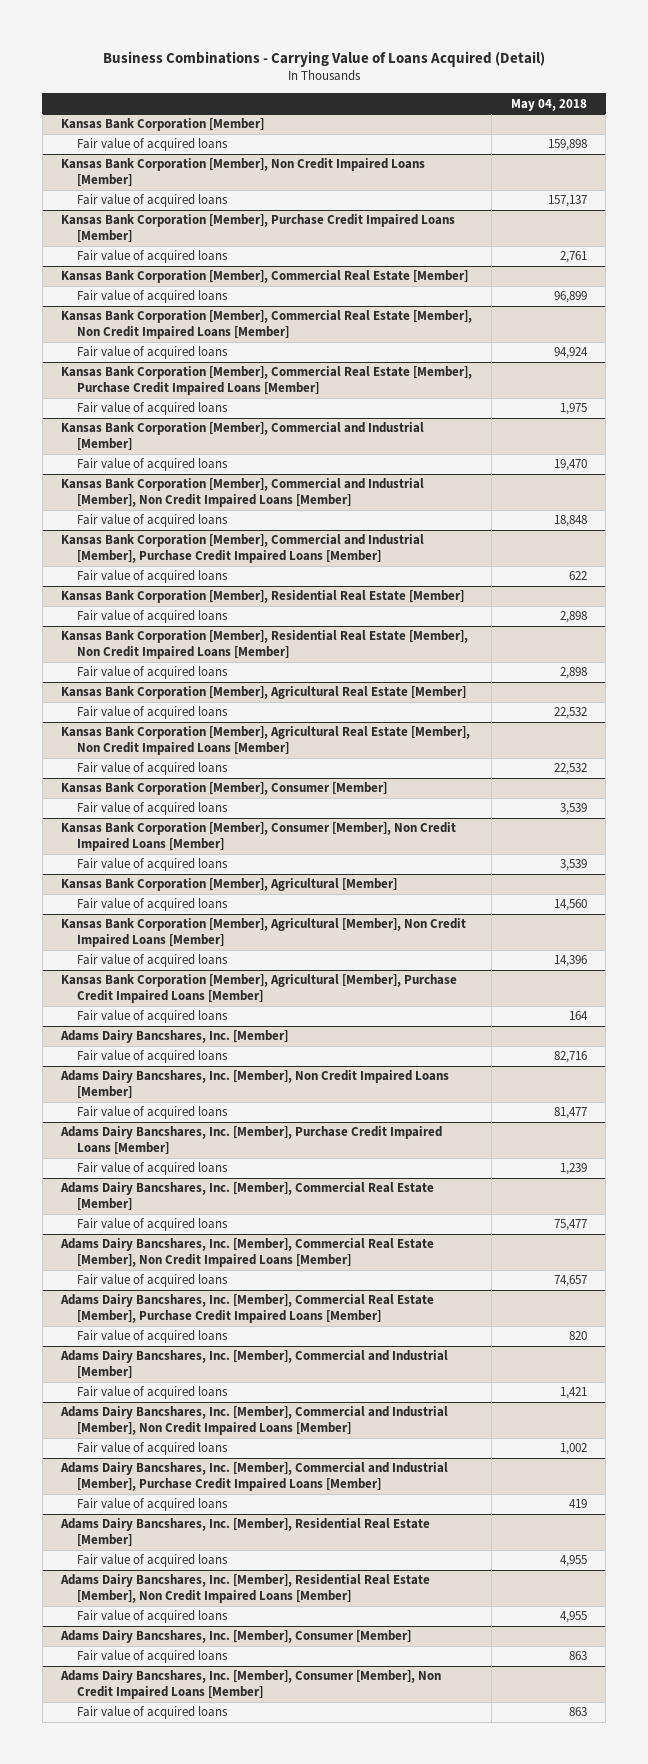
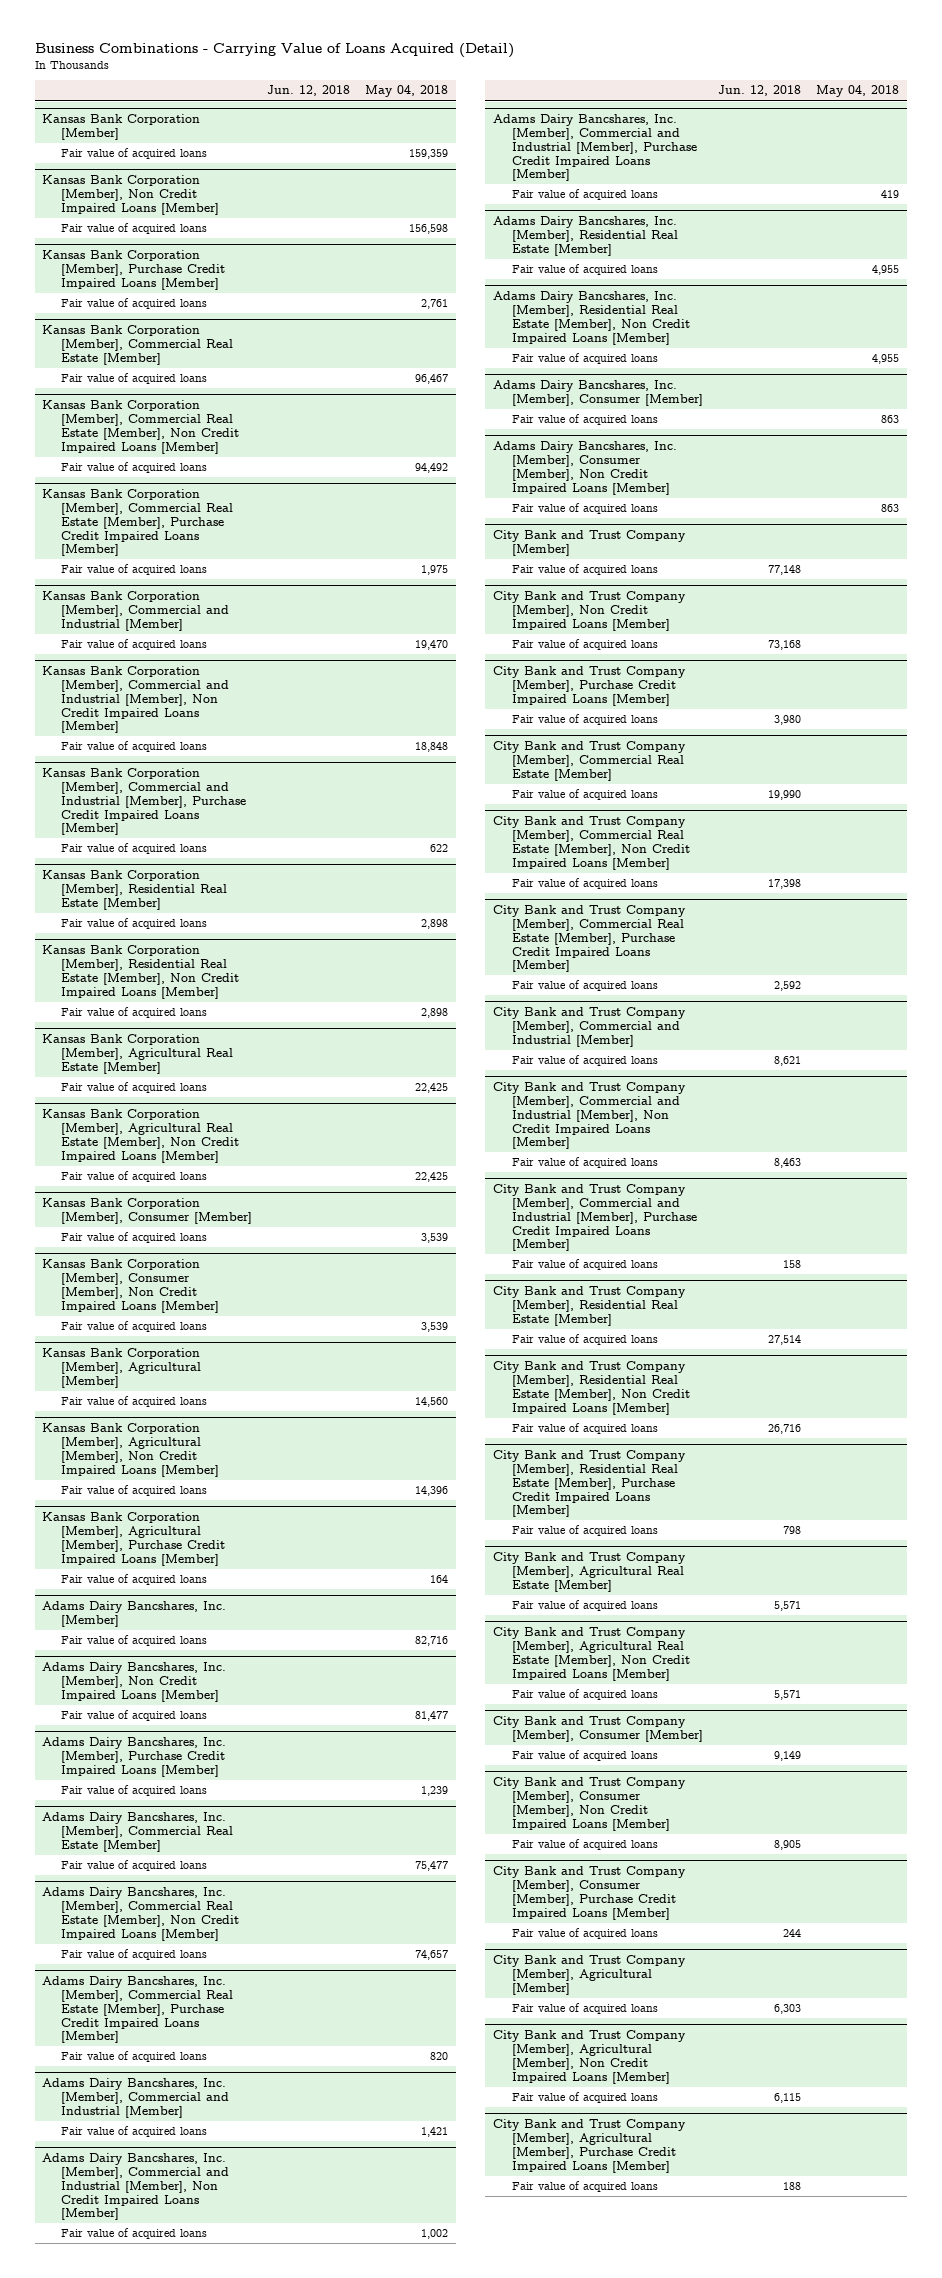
none -> [267,85,351,97] Jun. 12, 2018
[547,139,587,152] 159,898 -> [409,149,449,160] 159,359
[547,195,587,208] 157,137 -> [409,224,449,235] 156,598
[553,291,587,304] 96,899 -> [415,374,449,385] 96,467
[553,347,588,360] 94,924 -> [415,463,449,474] 94,492
[553,707,587,720] 22,532 -> [415,1083,449,1094] 22,425
[553,763,587,776] 22,532 -> [415,1172,449,1183] 22,425
none -> [493,530,687,556] City Bank and Trust Company [Member]
none -> [511,564,658,576] Fair value of acquired loans
none -> [493,591,687,631] City Bank and Trust Company [Member], Non Credit Impaired Loans [Member]
none -> [511,639,658,651] Fair value of acquired loans
none -> [493,666,687,706] City Bank and Trust Company [Member], Purchase Credit Impaired Loans [Member]
none -> [511,714,658,726] Fair value of acquired loans
none -> [493,741,687,781] City Bank and Trust Company [Member], Commercial Real Estate [Member]
none -> [511,789,658,801] Fair value of acquired loans
none -> [493,816,690,870] City Bank and Trust Company [Member], Commercial Real Estate [Member], Non Credit Impaired Loans [Member]
none -> [511,878,658,890] Fair value of acquired loans
none -> [493,905,687,973] City Bank and Trust Company [Member], Commercial Real Estate [Member], Purchase Credit Impaired Loans [Member]
none -> [511,980,658,992] Fair value of acquired loans
none -> [493,1007,687,1047] City Bank and Trust Company [Member], Commercial and Industrial [Member]
none -> [511,1055,658,1067] Fair value of acquired loans
none -> [493,1082,687,1150] City Bank and Trust Company [Member], Commercial and Industrial [Member], Non Credit Impaired Loans [Member]
none -> [511,1157,658,1169] Fair value of acquired loans
none -> [493,1184,697,1252] City Bank and Trust Company [Member], Commercial and Industrial [Member], Purchase Credit Impaired Loans [Member]
none -> [511,1259,658,1271] Fair value of acquired loans
none -> [493,1286,687,1326] City Bank and Trust Company [Member], Residential Real Estate [Member]
none -> [511,1334,658,1346] Fair value of acquired loans
none -> [493,1361,690,1415] City Bank and Trust Company [Member], Residential Real Estate [Member], Non Credit Impaired Loans [Member]
none -> [511,1423,658,1435] Fair value of acquired loans
none -> [493,1450,687,1518] City Bank and Trust Company [Member], Residential Real Estate [Member], Purchase Credit Impaired Loans [Member]
none -> [511,1525,658,1537] Fair value of acquired loans
none -> [493,1552,687,1592] City Bank and Trust Company [Member], Agricultural Real Estate [Member]
none -> [511,1600,658,1612] Fair value of acquired loans
none -> [493,1627,690,1681] City Bank and Trust Company [Member], Agricultural Real Estate [Member], Non Credit Impaired Loans [Member]
none -> [511,1689,658,1701] Fair value of acquired loans
none -> [493,1716,703,1742] City Bank and Trust Company [Member], Consumer [Member]
none -> [511,1750,658,1762] Fair value of acquired loans
none -> [493,1777,687,1831] City Bank and Trust Company [Member], Consumer [Member], Non Credit Impaired Loans [Member]
none -> [511,1839,658,1851] Fair value of acquired loans
none -> [493,1866,687,1920] City Bank and Trust Company [Member], Consumer [Member], Purchase Credit Impaired Loans [Member]
none -> [511,1928,658,1940] Fair value of acquired loans
none -> [493,1955,687,1995] City Bank and Trust Company [Member], Agricultural [Member]
none -> [511,2003,658,2015] Fair value of acquired loans
none -> [493,2030,687,2084] City Bank and Trust Company [Member], Agricultural [Member], Non Credit Impaired Loans [Member]
none -> [511,2092,658,2104] Fair value of acquired loans
none -> [493,2119,687,2173] City Bank and Trust Company [Member], Agricultural [Member], Purchase Credit Impaired Loans [Member]
none -> [511,2181,658,2193] Fair value of acquired loans

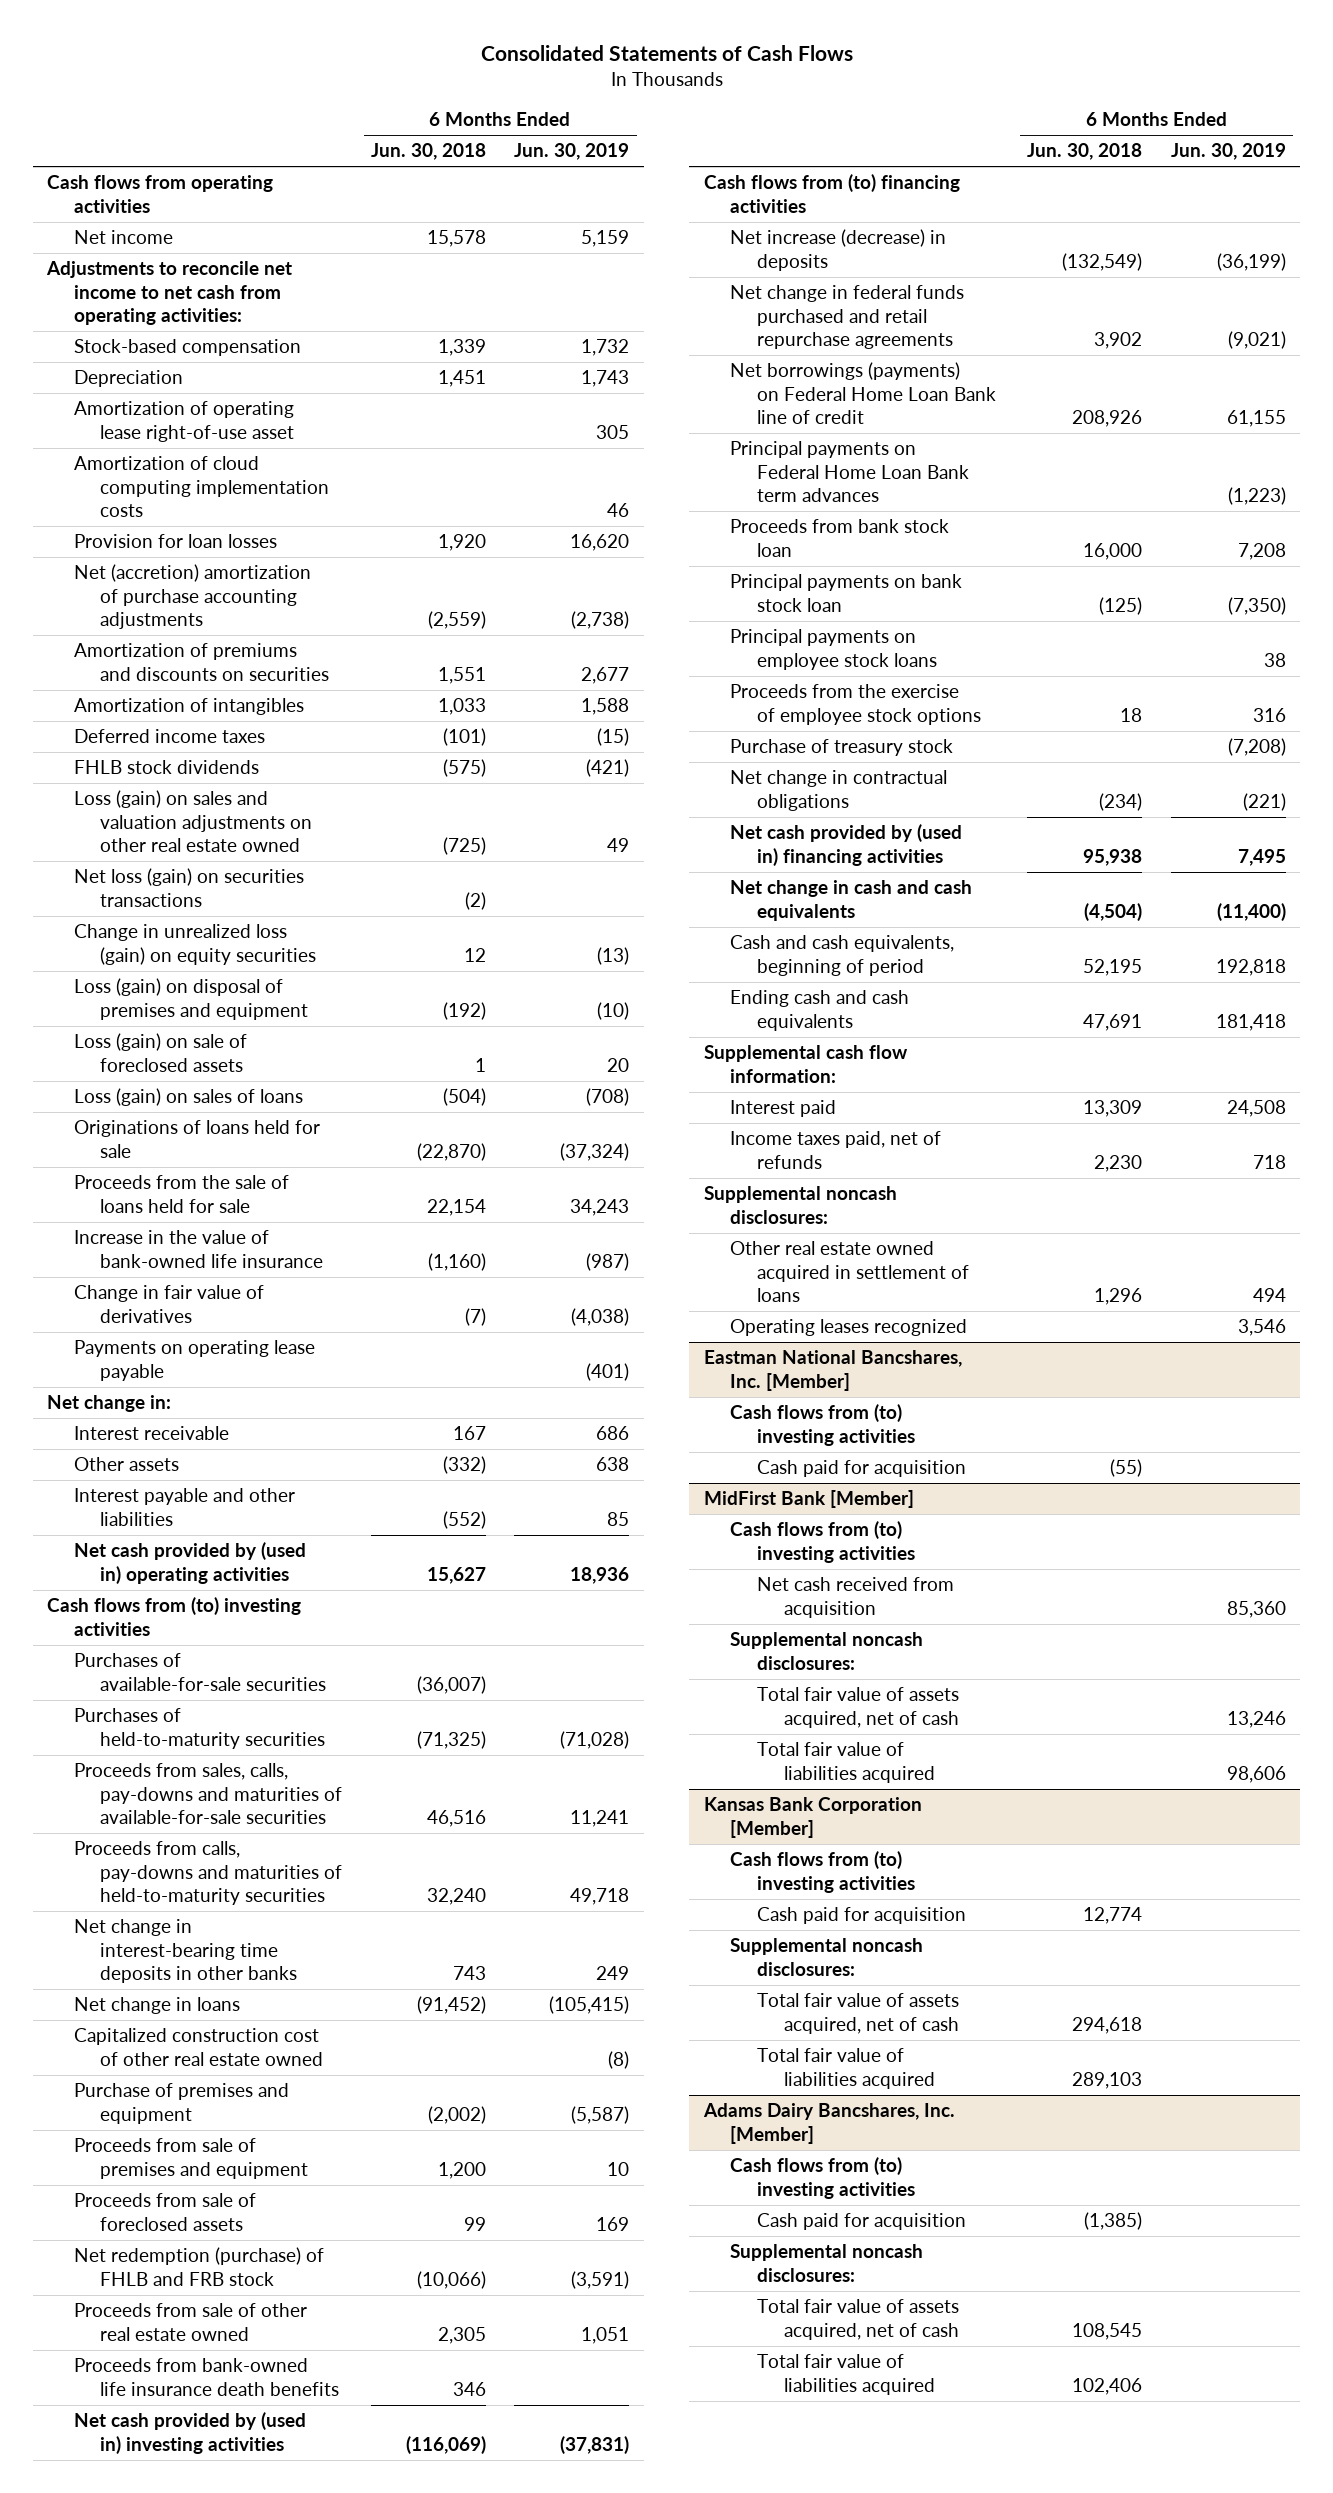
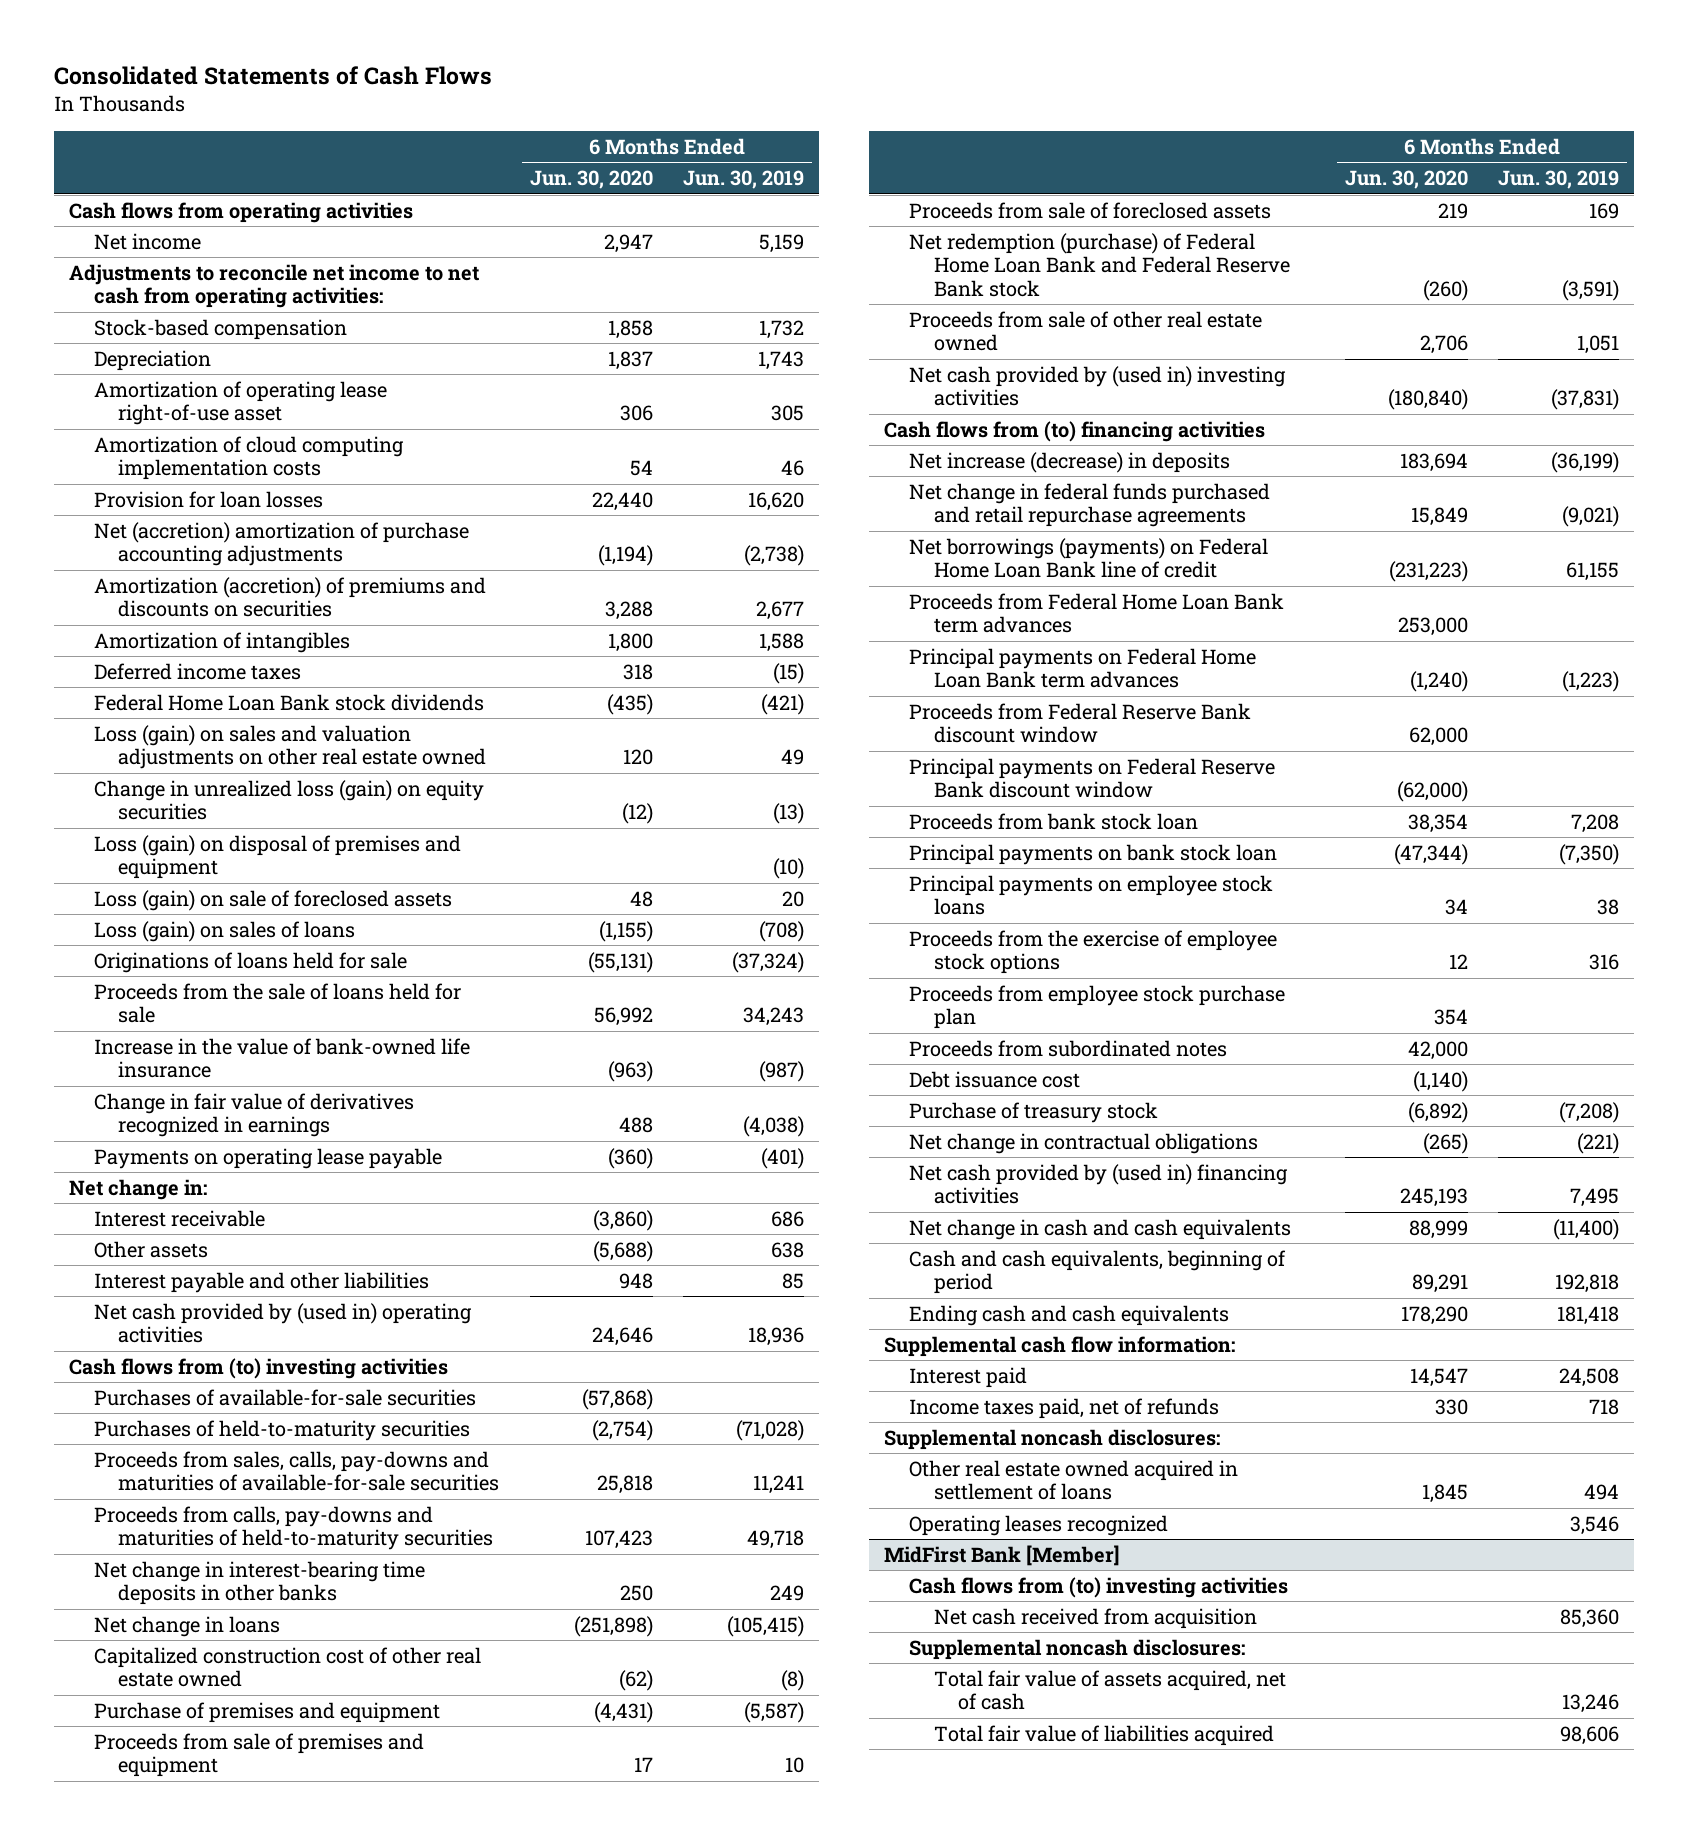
[370,143,486,161] Jun. 30, 2018 -> none
none -> [529,170,653,190] Jun. 30, 2020
[73,643,330,681] Amortization of premiums and discounts on securities -> [93,576,486,618] Amortization (accretion) of premiums and discounts on securities
[73,760,259,775] FHLB stock dividends -> [93,693,484,711] Federal Home Loan Bank stock dividends
[73,868,304,907] Net loss (gain) on securities transactions -> none
[73,1285,264,1323] Change in fair value of derivatives -> [93,1092,414,1138] Change in fair value of derivatives recognized in earnings
[73,2247,324,2286] Net redemption (purchase) of FHLB and FRB stock -> [908,232,1290,297] Net redemption (purchase) of Federal Home Loan Bank and Federal Reserve Bank stock
[73,2358,340,2396] Proceeds from bank-owned life insurance death benefits -> none
none -> [908,592,1284,634] Proceeds from Federal Home Loan Bank term advances
none -> [908,702,1251,744] Proceeds from Federal Reserve Bank discount window
none -> [908,757,1275,799] Principal payments on Federal Reserve Bank discount window
none -> [908,984,1285,1030] Proceeds from employee stock purchase plan
none -> [908,1039,1227,1057] Proceeds from subordinated notes
none -> [908,1070,1080,1088] Debt issuance cost
[703,1350,962,1391] Eastman National Bancshares, Inc. [Member] -> none
[730,1404,915,1446] Cash flows from (to) investing activities -> none
[756,1460,966,1478] Cash paid for acquisition -> none
[703,1797,922,1838] Kansas Bank Corporation [Member] -> none
[730,1851,915,1893] Cash flows from (to) investing activities -> none
[756,1907,966,1925] Cash paid for acquisition -> none
[730,1938,924,1976] Supplemental noncash disclosures: -> none
[756,1993,959,2034] Total fair value of assets acquired, net of cash -> none
[756,2048,935,2089] Total fair value of liabilities acquired -> none
[702,2103,955,2144] Adams Dairy Bancshares, Inc. [Member] -> none
[730,2157,915,2199] Cash flows from (to) investing activities -> none
[756,2213,966,2231] Cash paid for acquisition -> none
[730,2244,924,2282] Supplemental noncash disclosures: -> none
[756,2299,959,2340] Total fair value of assets acquired, net of cash -> none
[756,2354,935,2395] Total fair value of liabilities acquired -> none

